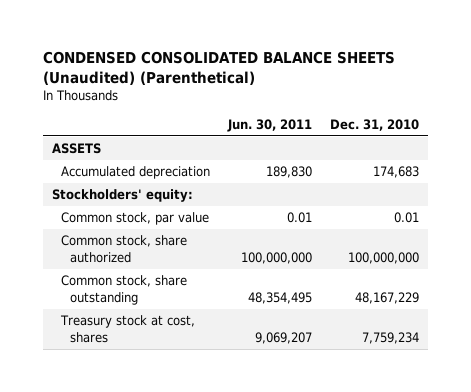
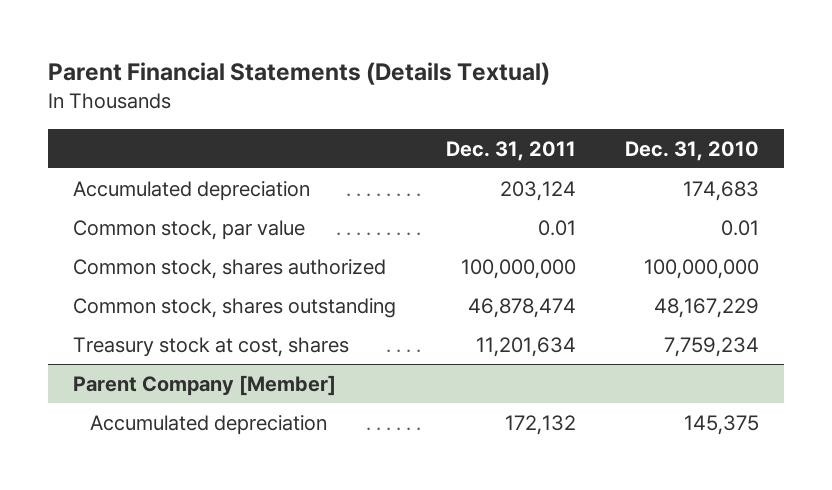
[42,50,395,85] CONDENSED CONSOLIDATED BALANCE SHEETS (Unaudited) (Parenthetical) -> [48,62,551,86] Parent Financial Statements (Details Textual)
[227,118,313,132] Jun. 30, 2011 -> none
none -> [445,140,576,161] Dec. 31, 2011
[51,143,101,155] ASSETS -> none
[51,189,193,203] Stockholders' equity: -> none
[61,235,188,263] Common stock, share authorized -> [73,258,387,279] Common stock, shares authorized
[61,275,188,305] Common stock, share outstanding -> [73,297,397,318] Common stock, shares outstanding
none -> [73,374,337,396] Parent Company [Member]
none -> [90,414,328,435] Accumulated depreciation

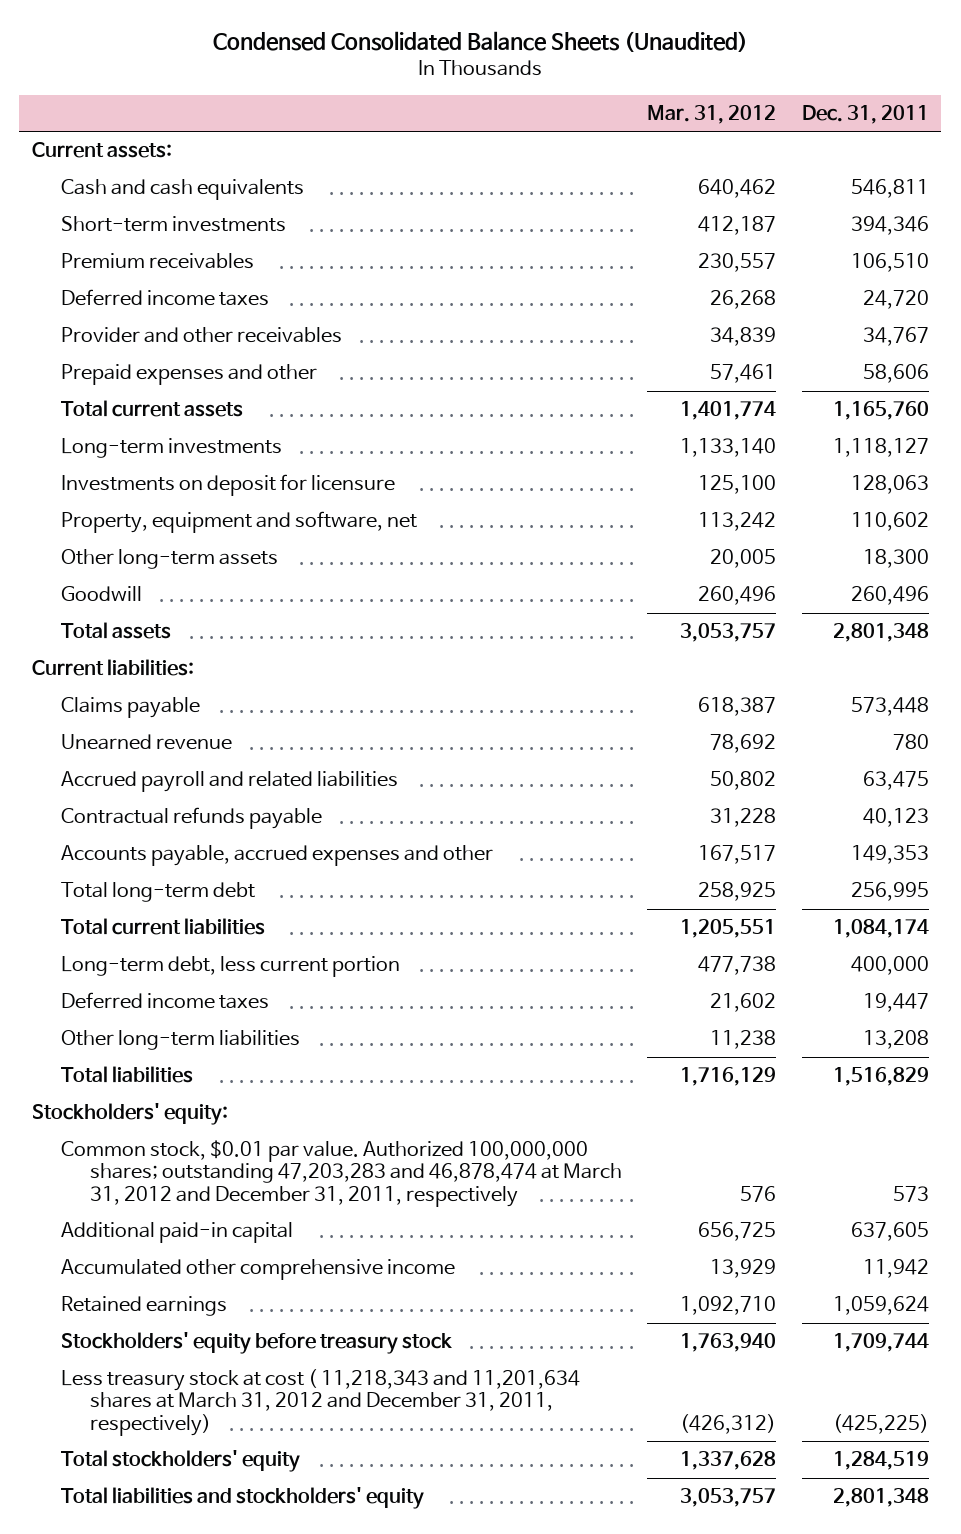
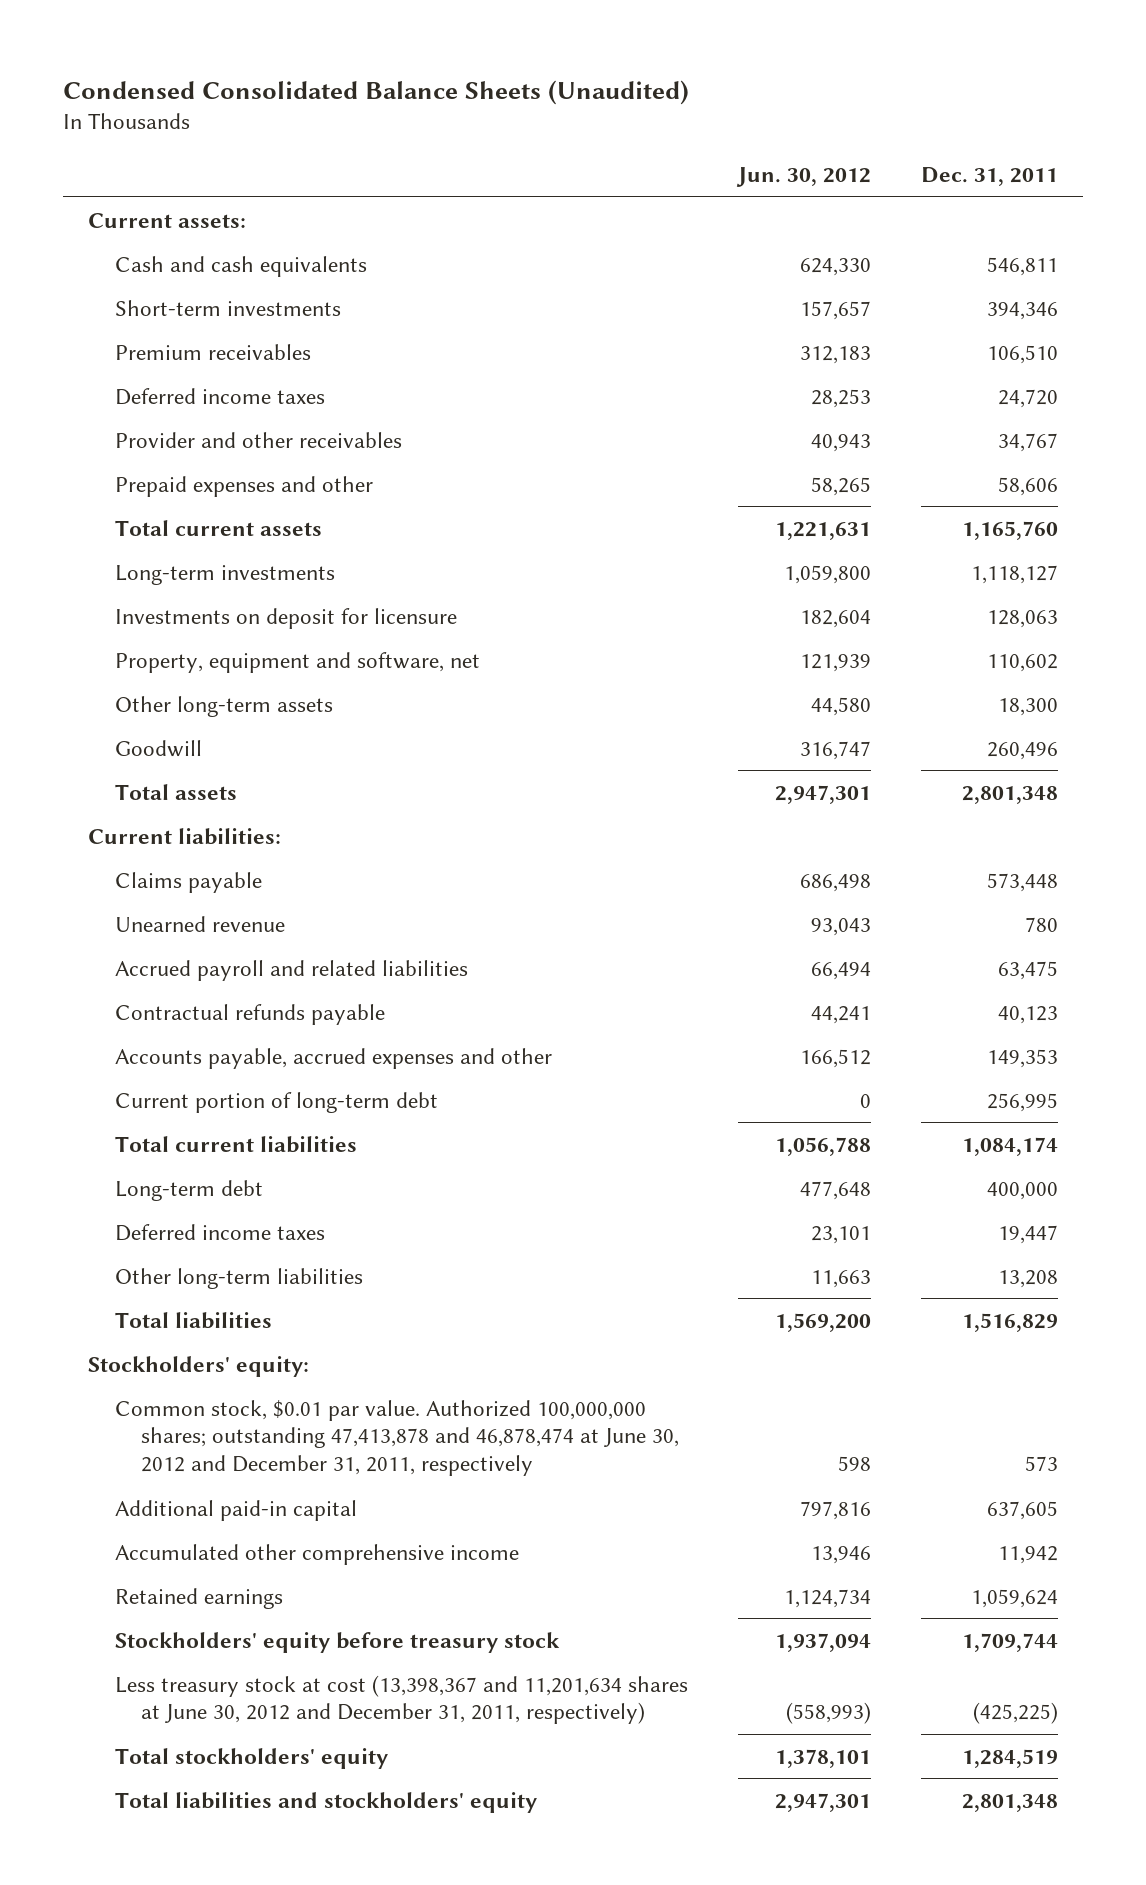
[647,105,777,125] Mar. 31, 2012 -> none
none -> [735,166,871,187] Jun. 30, 2012
[61,882,256,903] Total long-term debt -> [114,1091,438,1113] Current portion of long-term debt
[61,956,401,978] Long-term debt, less current portion -> [114,1179,263,1201] Long-term debt
[61,1140,623,1207] Common stock, $0.01 par value. Authorized 100,000,000 shares; outstanding 47,203,283 and 46,878,474 at March 31, 2012 and December 31, 2011, respectively -> [114,1399,680,1476] Common stock, $0.01 par value. Authorized 100,000,000 shares; outstanding 47,413,878 and 46,878,474 at June 30, 2012 and December 31, 2011, respectively
[61,1369,581,1436] Less treasury stock at cost ( 11,218,343 and 11,201,634 shares at March 31, 2012 and December 31, 2011, respectively) -> [114,1674,688,1725] Less treasury stock at cost (13,398,367 and 11,201,634 shares at June 30, 2012 and December 31, 2011, respectively)

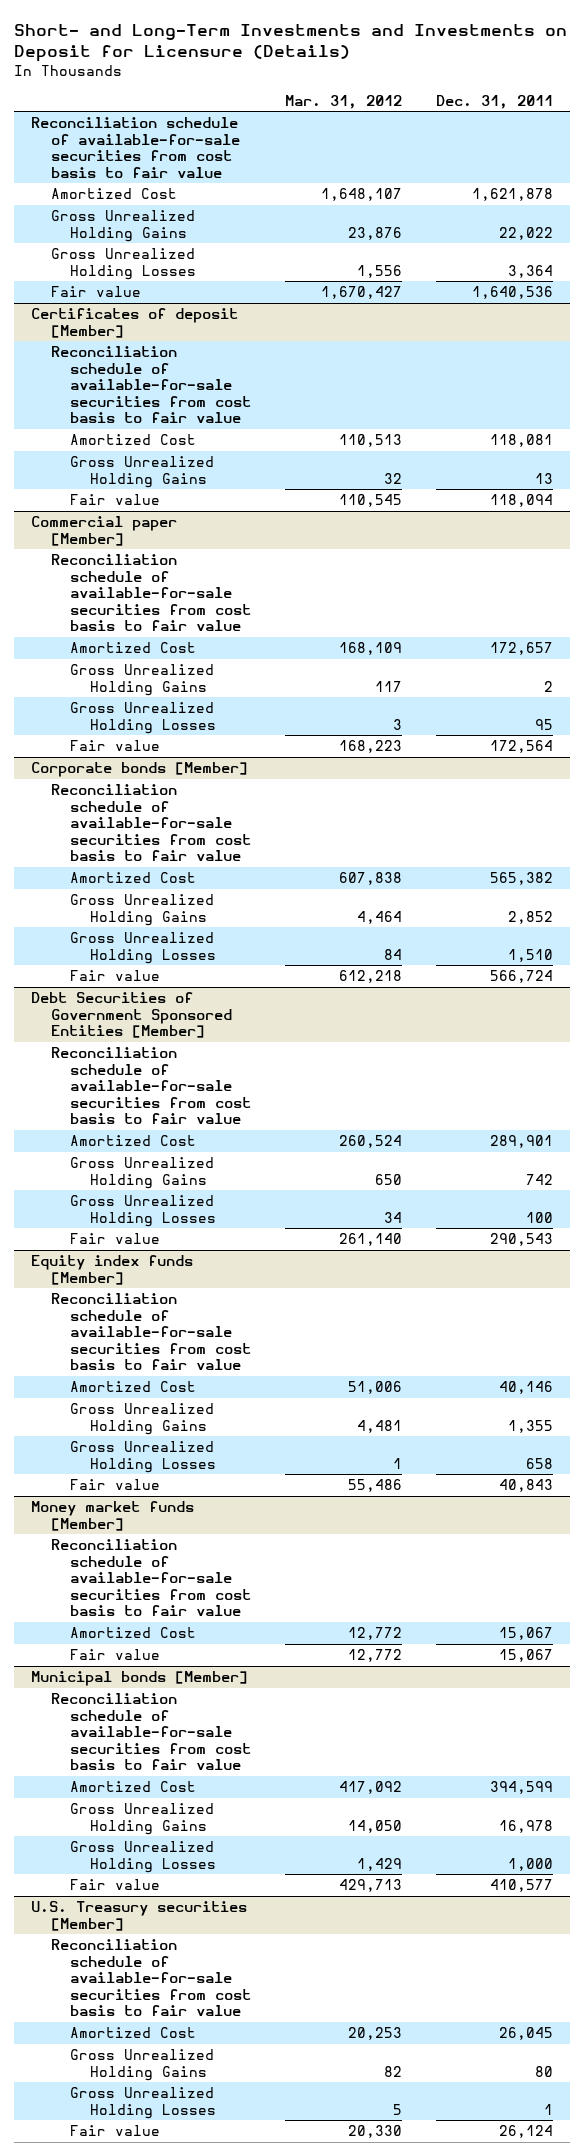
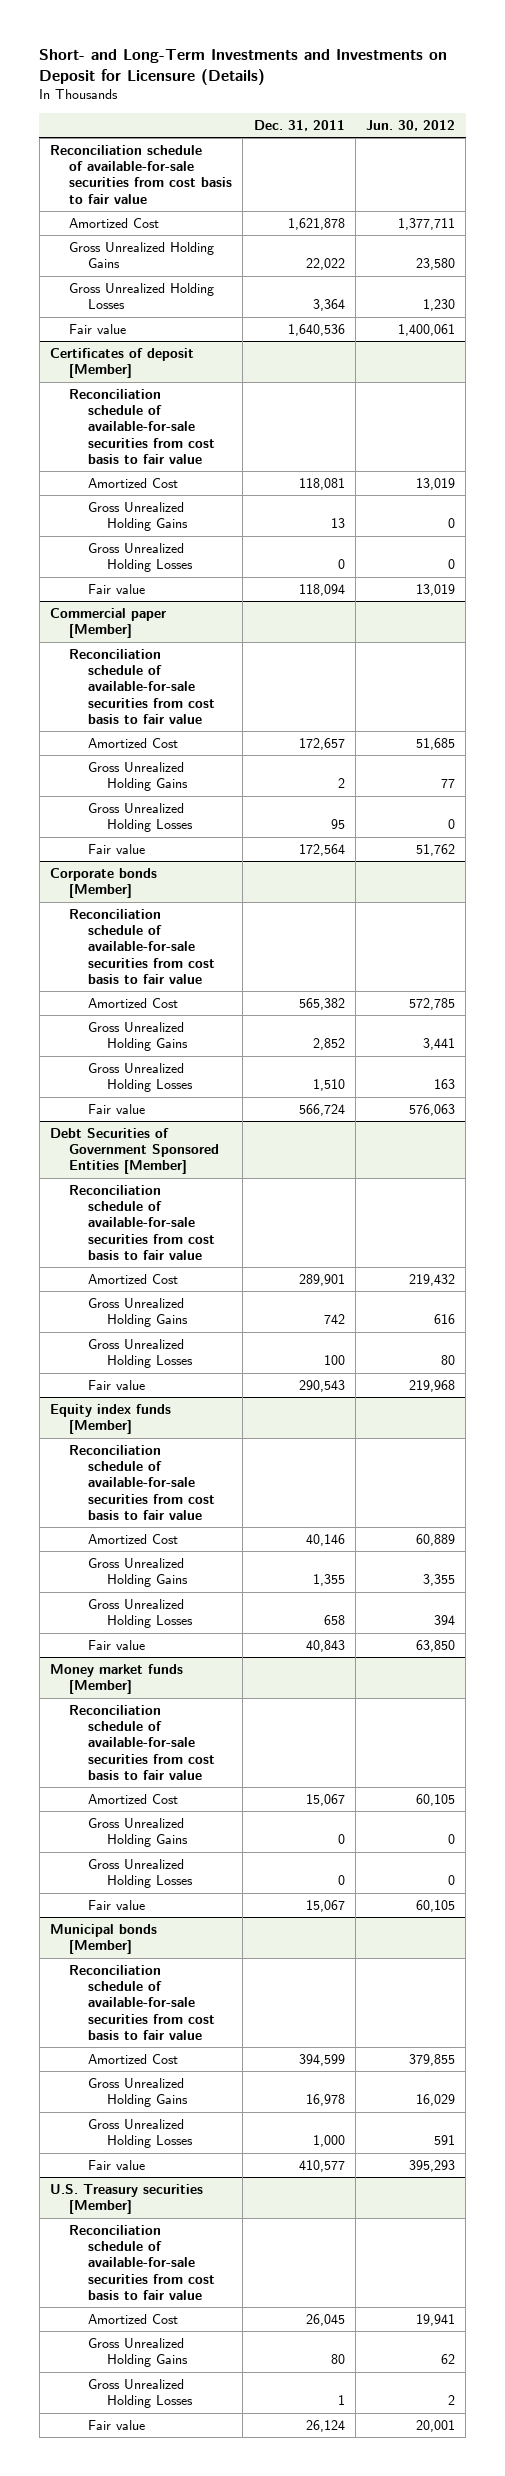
[285,94,403,109] Mar. 31, 2012 -> none
none -> [366,119,456,131] Jun. 30, 2012
none -> [88,542,194,573] Gross Unrealized Holding Losses
none -> [88,1817,189,1848] Gross Unrealized Holding Gains
none -> [88,1858,194,1889] Gross Unrealized Holding Losses

